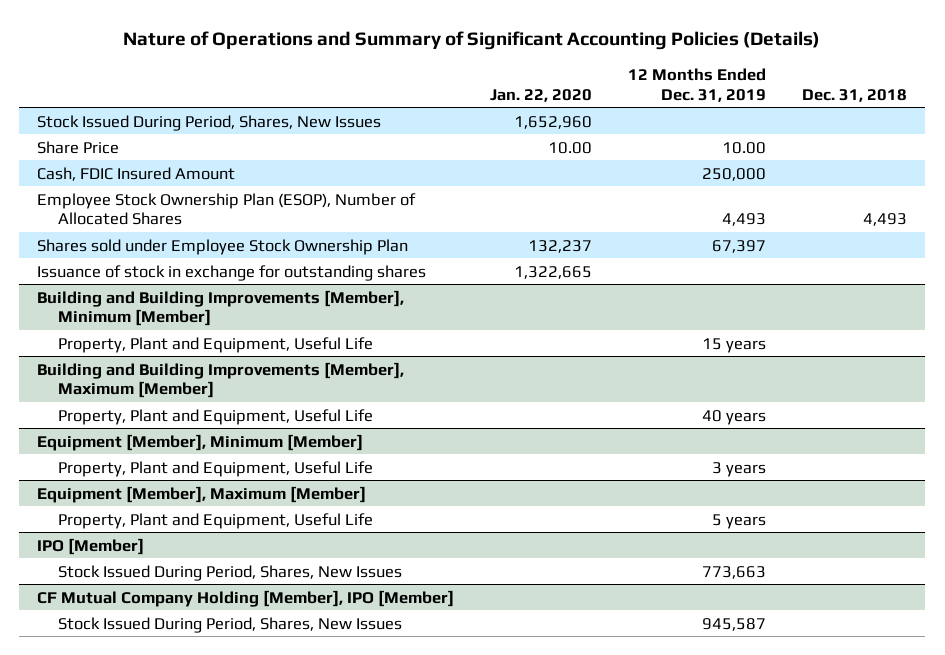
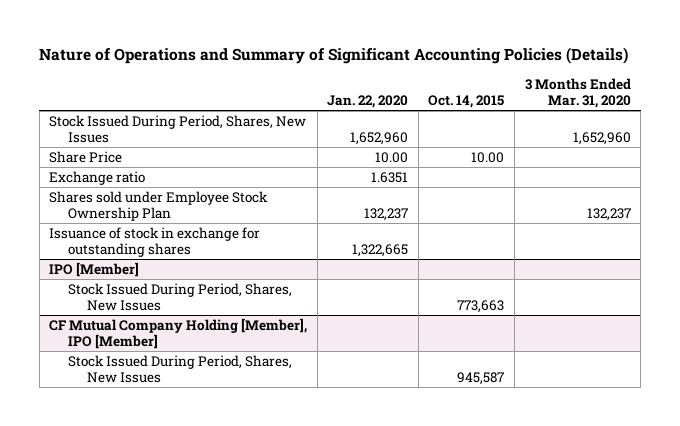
[628,68,767,102] 12 Months Ended Dec. 31, 2019 -> none
[802,88,908,102] Dec. 31, 2018 -> none
none -> [428,95,505,109] Oct. 14, 2015
none -> [524,77,631,109] 3 Months Ended Mar. 31, 2020
[37,166,236,181] Cash, FDIC Insured Amount -> none
[37,192,417,225] Employee Stock Ownership Plan (ESOP), Number of Allocated Shares -> none
none -> [49,170,146,185] Exchange ratio
[37,289,405,326] Building and Building Improvements [Member], Minimum [Member] -> none
[58,336,374,353] Property, Plant and Equipment, Useful Life -> none
[37,361,405,398] Building and Building Improvements [Member], Maximum [Member] -> none
[58,408,374,425] Property, Plant and Equipment, Useful Life -> none
[37,433,364,451] Equipment [Member], Minimum [Member] -> none
[58,460,374,477] Property, Plant and Equipment, Useful Life -> none
[37,485,367,503] Equipment [Member], Maximum [Member] -> none
[58,512,374,529] Property, Plant and Equipment, Useful Life -> none

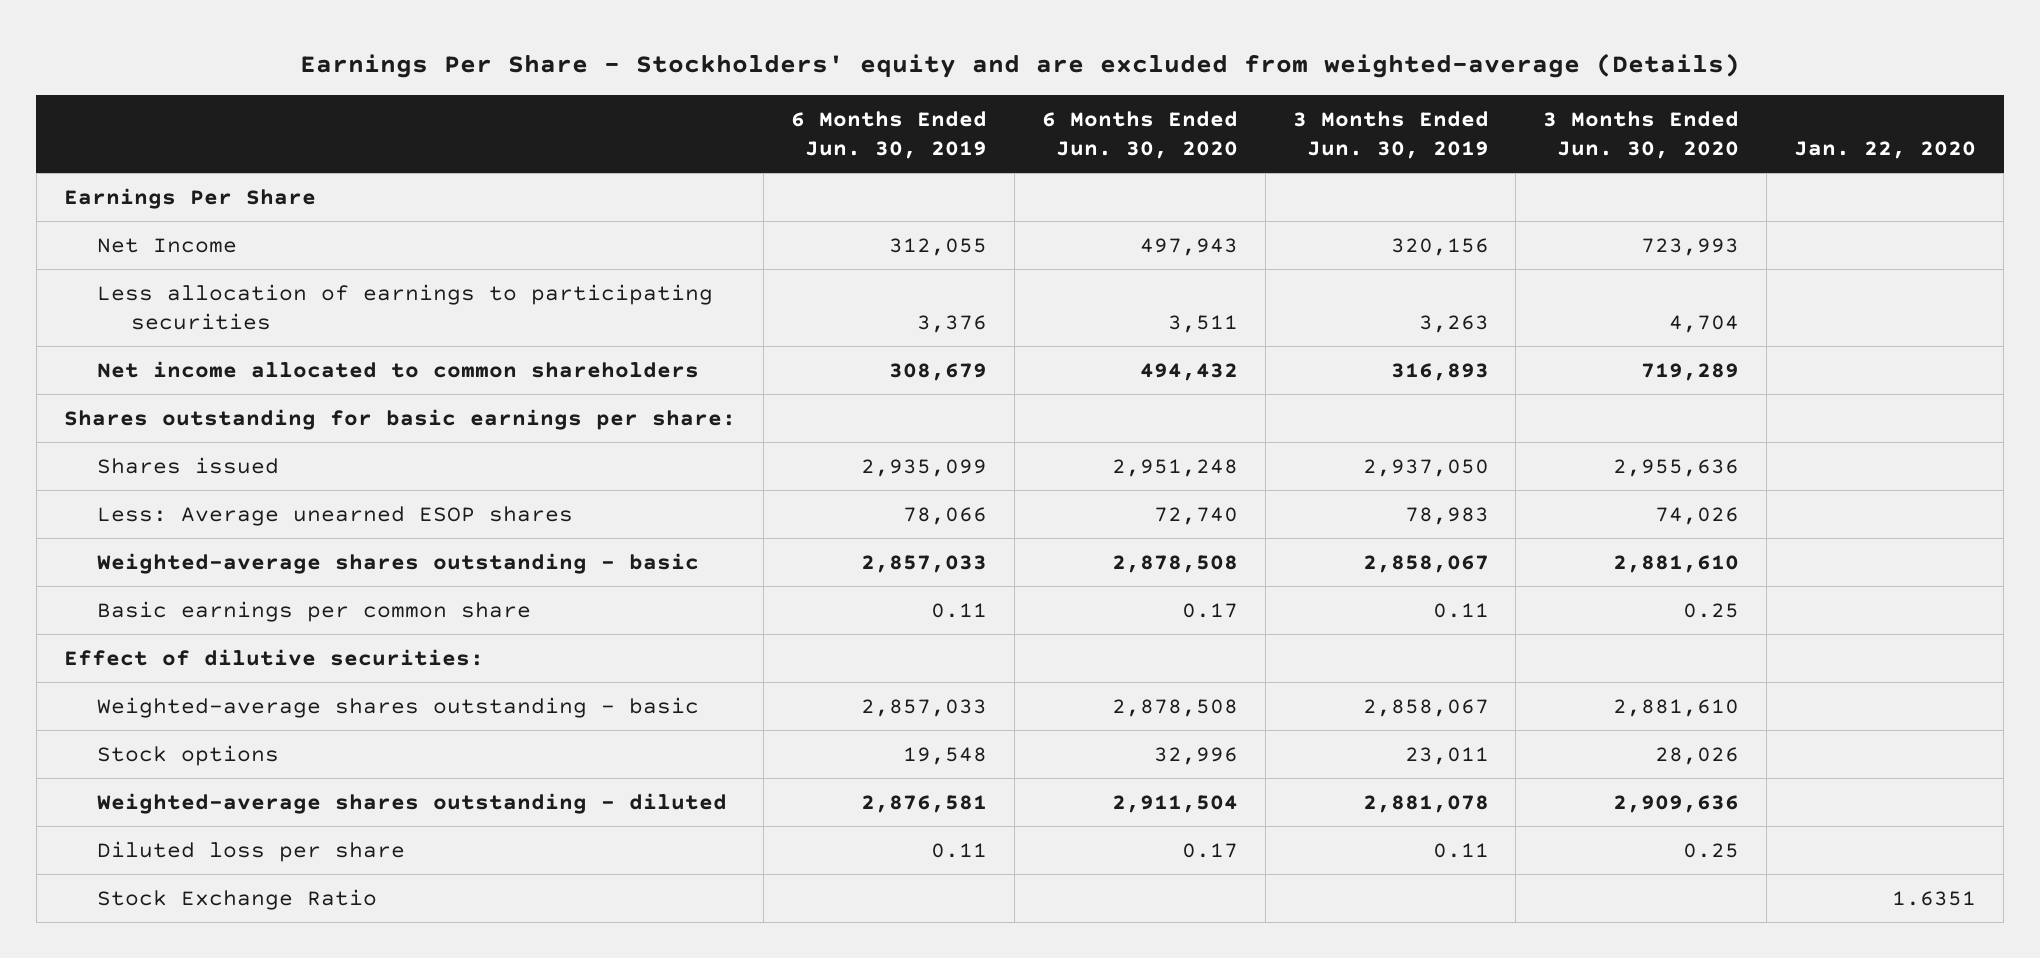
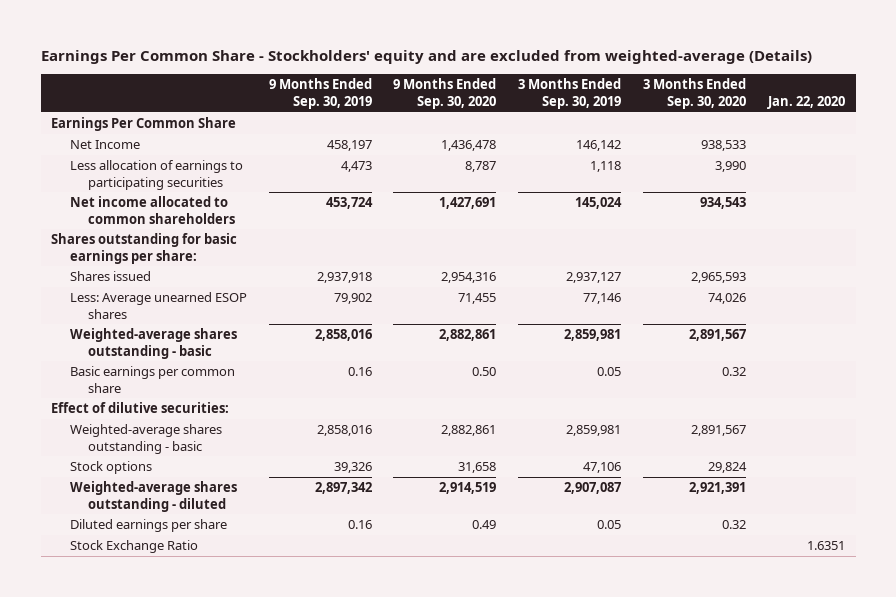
[300,53,1741,79] Earnings Per Share - Stockholders' equity and are excluded from weighted-average (Details) -> [40,49,812,64] Earnings Per Common Share - Stockholders' equity and are excluded from weighted-average (Details)
[790,111,987,160] 6 Months Ended Jun. 30, 2019 -> none
[1041,111,1238,160] 6 Months Ended Jun. 30, 2020 -> none
[1292,111,1489,160] 3 Months Ended Jun. 30, 2019 -> none
[1543,111,1740,160] 3 Months Ended Jun. 30, 2020 -> none
none -> [268,78,372,109] 9 Months Ended Sep. 30, 2019
none -> [393,78,497,109] 9 Months Ended Sep. 30, 2020
none -> [518,78,622,109] 3 Months Ended Sep. 30, 2019
none -> [643,78,747,109] 3 Months Ended Sep. 30, 2020
[63,187,316,209] Earnings Per Share -> [51,117,237,132] Earnings Per Common Share
[97,840,406,862] Diluted loss per share -> [69,519,227,533] Diluted earnings per share

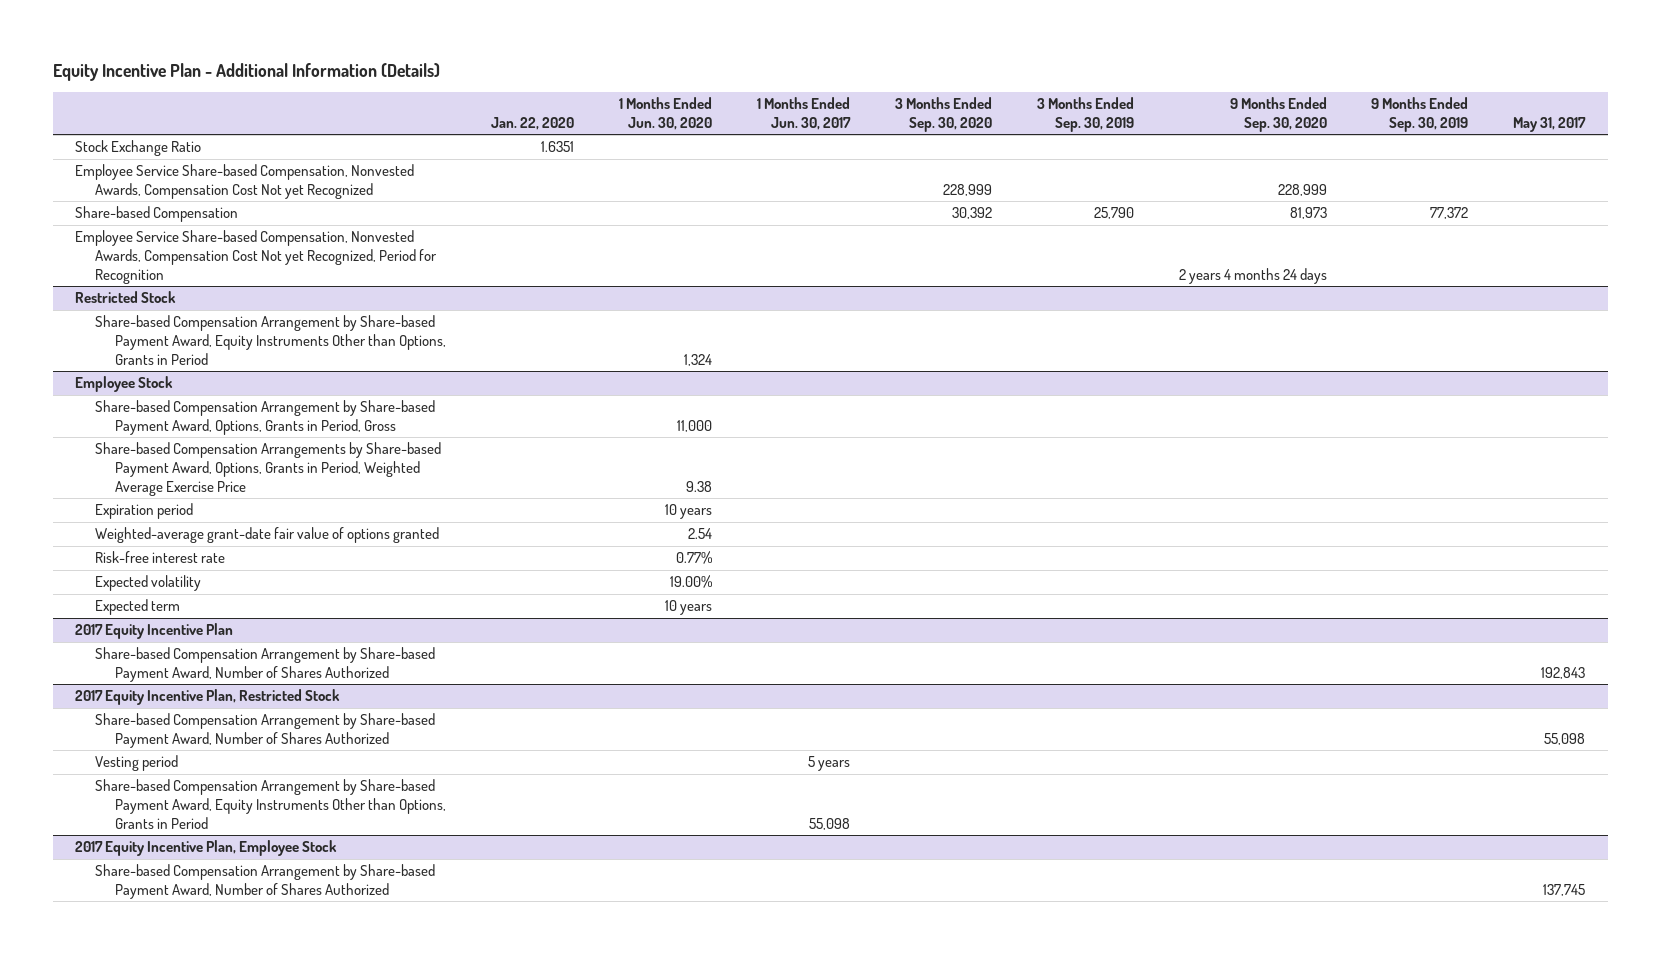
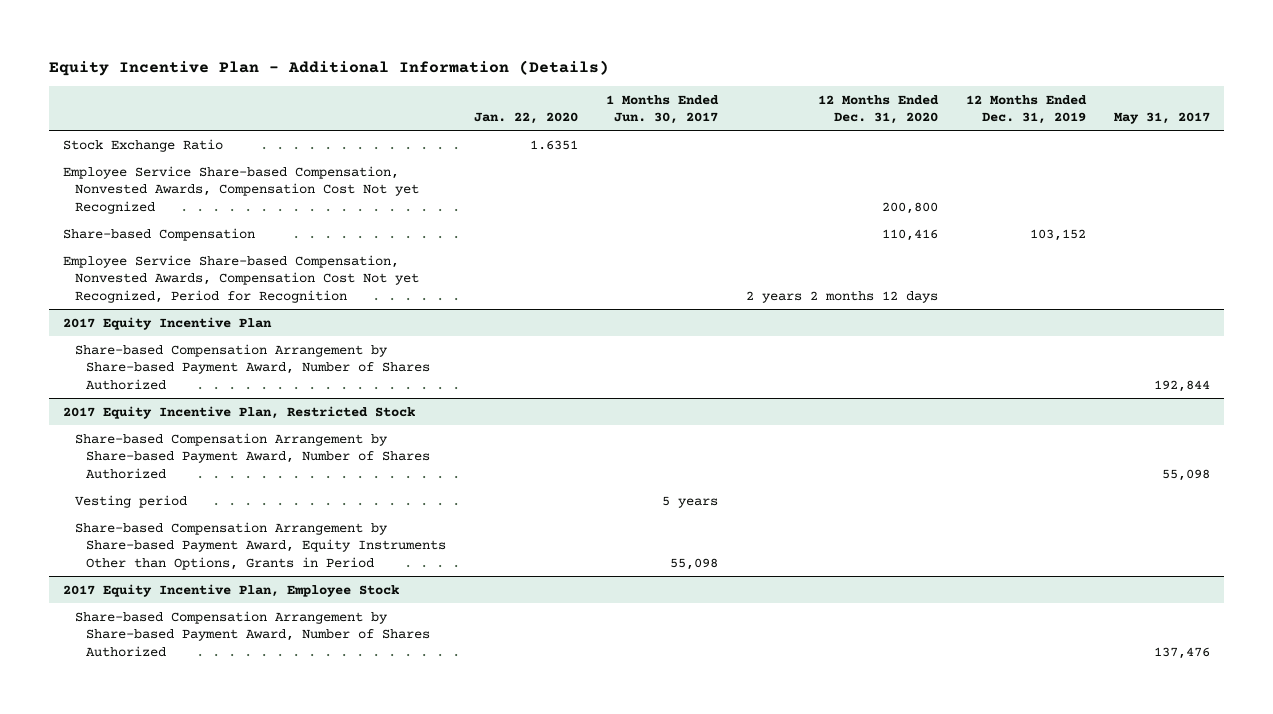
[619,97,713,130] 1 Months Ended Jun. 30, 2020 -> none
[894,97,992,132] 3 Months Ended Sep. 30, 2020 -> none
[1036,97,1134,132] 3 Months Ended Sep. 30, 2019 -> none
[1229,97,1327,132] 9 Months Ended Sep. 30, 2020 -> none
[1371,97,1469,132] 9 Months Ended Sep. 30, 2019 -> none
none -> [817,94,939,125] 12 Months Ended Dec. 31, 2020
none -> [965,94,1087,125] 12 Months Ended Dec. 31, 2019
[75,291,177,304] Restricted Stock -> none
[95,315,447,365] Share-based Compensation Arrangement by Share-based Payment Award, Equity Instruments Other than Options, Grants in Period -> none
[75,376,174,393] Employee Stock -> none
[95,400,436,436] Share-based Compensation Arrangement by Share-based Payment Award, Options, Grants in Period, Gross -> none
[95,442,442,496] Share-based Compensation Arrangements by Share-based Payment Award, Options, Grants in Period, Weighted Average Exercise Price -> none
[95,503,194,520] Expiration period -> none
[95,527,440,544] Weighted-average grant-date fair value of options granted -> none
[95,551,226,564] Risk-free interest rate -> none
[95,575,202,592] Expected volatility -> none
[95,599,181,616] Expected term -> none
[1541,667,1586,680] 192,843 -> [1153,379,1210,392] 192,844
[1543,884,1586,897] 137,745 -> [1153,646,1210,659] 137,476

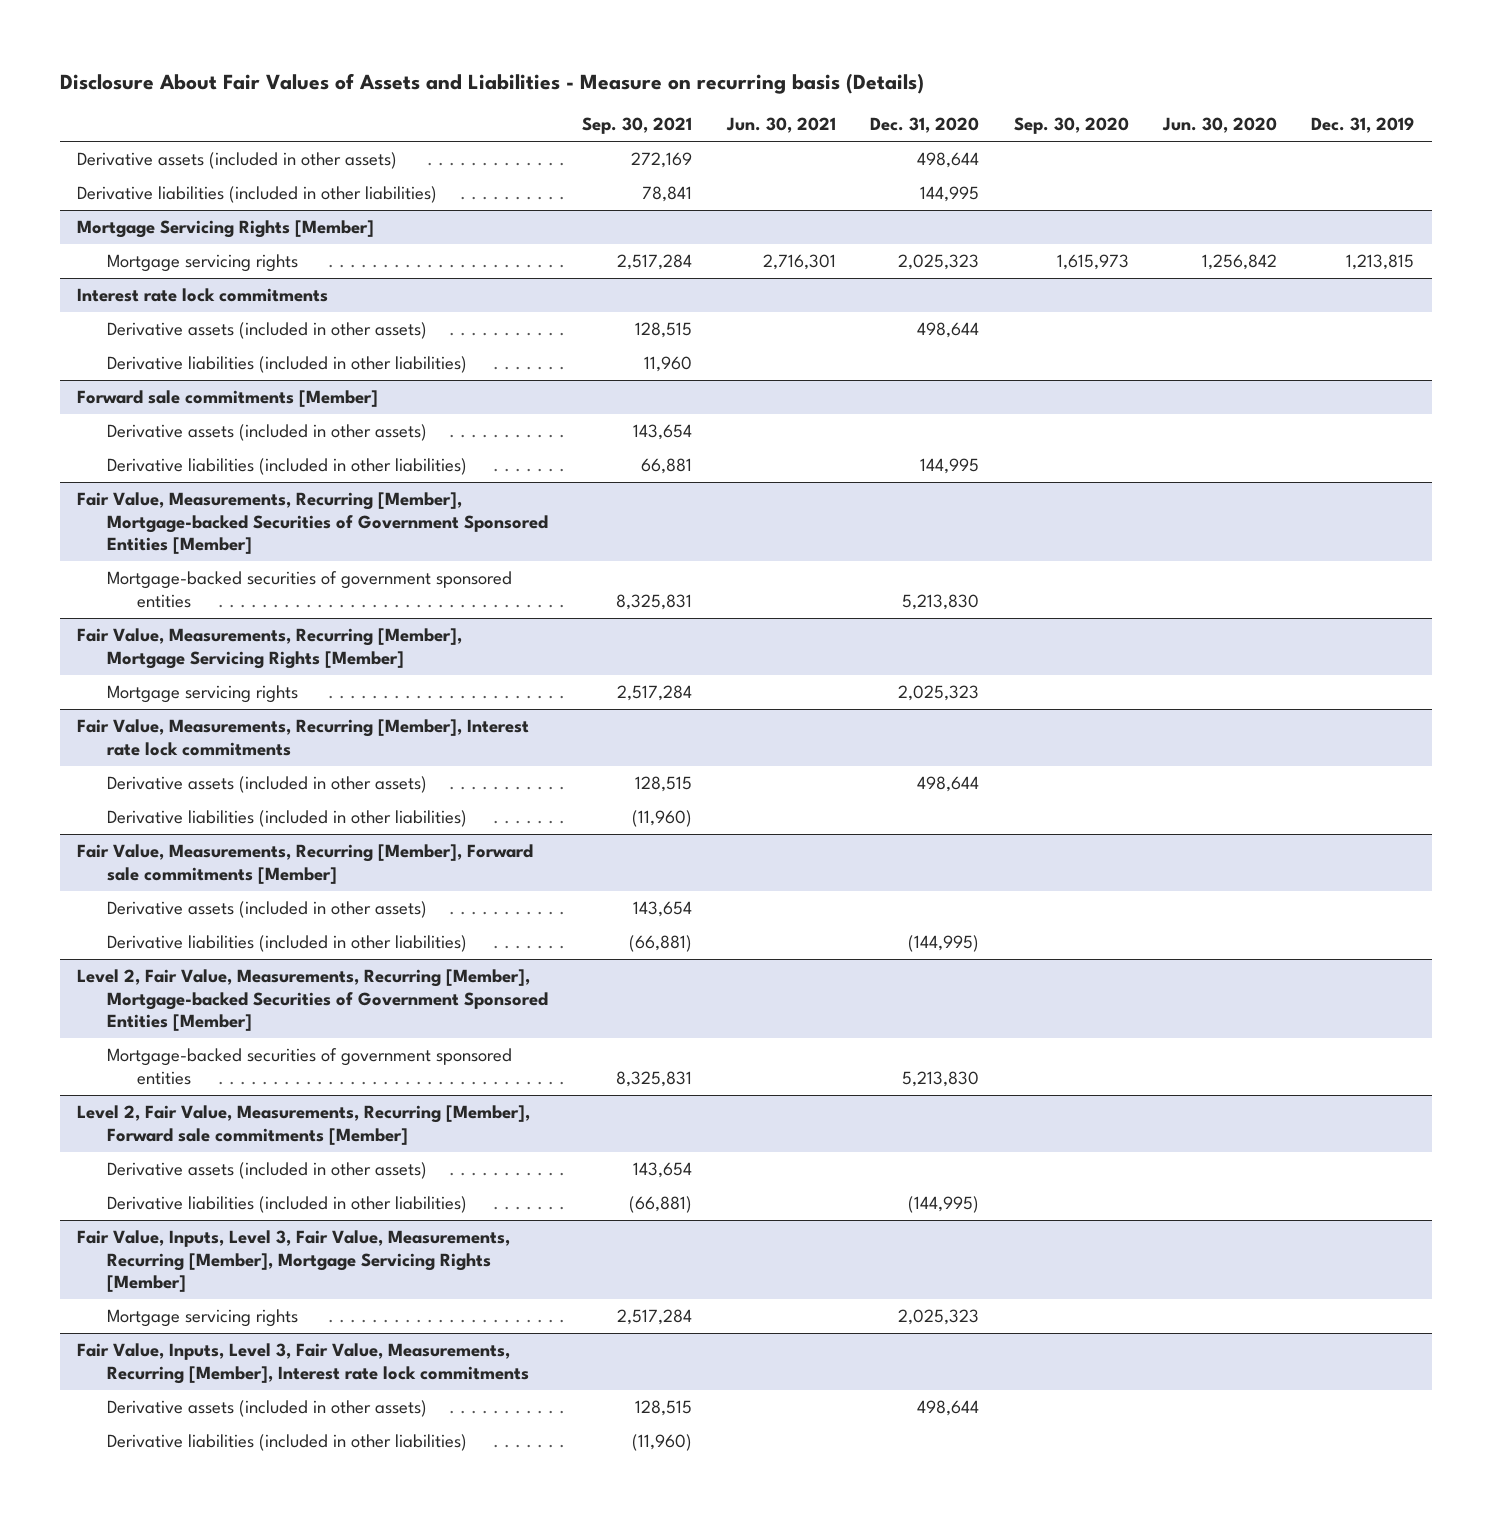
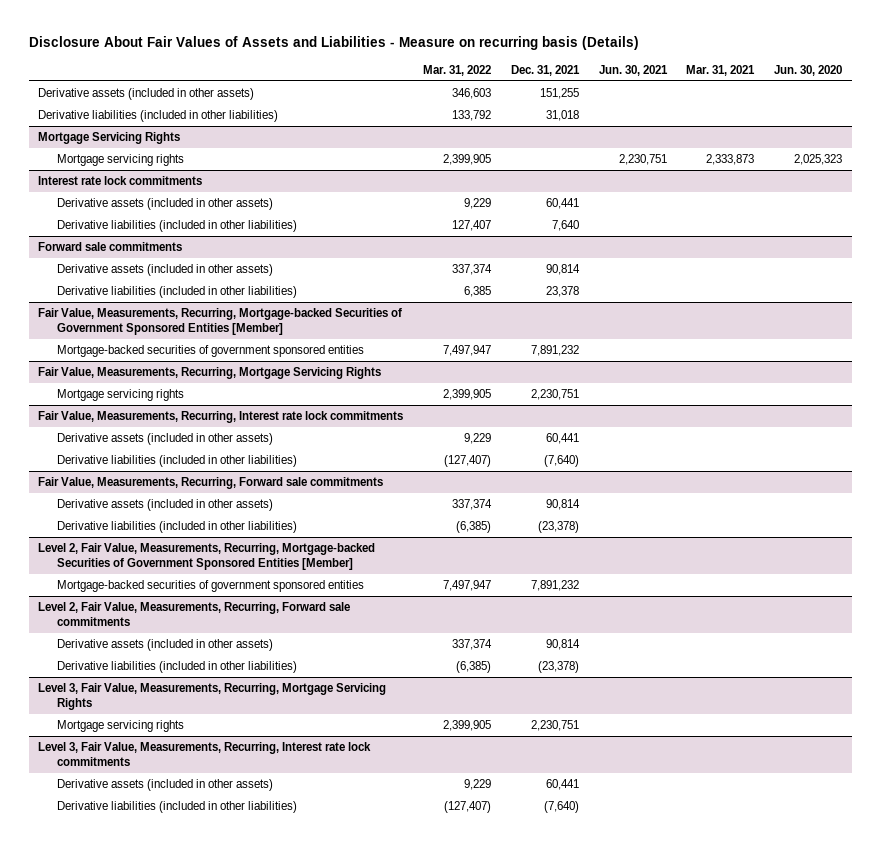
[582,117,693,135] Sep. 30, 2021 -> none
[870,117,980,134] Dec. 31, 2020 -> none
[1013,117,1129,135] Sep. 30, 2020 -> none
[1311,117,1415,134] Dec. 31, 2019 -> none
none -> [423,64,492,76] Mar. 31, 2022
none -> [510,64,580,76] Dec. 31, 2021
none -> [686,64,756,76] Mar. 31, 2021
[76,220,374,239] Mortgage Servicing Rights [Member] -> [38,132,181,145] Mortgage Servicing Rights
[762,254,836,271] 2,716,301 -> [618,154,667,166] 2,230,751
[1201,254,1277,271] 1,256,842 -> [794,154,843,166] 2,025,323
[76,390,378,408] Forward sale commitments [Member] -> [38,242,183,252] Forward sale commitments
[76,492,548,555] Fair Value, Measurements, Recurring [Member], Mortgage-backed Securities of Government Sponsored Entities [Member] -> [38,308,403,335] Fair Value, Measurements, Recurring, Mortgage-backed Securities of Government Sponsored Entities [Member]
[76,628,462,669] Fair Value, Measurements, Recurring [Member], Mortgage Servicing Rights [Member] -> [38,367,382,380] Fair Value, Measurements, Recurring, Mortgage Servicing Rights
[76,719,529,756] Fair Value, Measurements, Recurring [Member], Interest rate lock commitments -> [38,411,404,424] Fair Value, Measurements, Recurring, Interest rate lock commitments
[76,844,533,884] Fair Value, Measurements, Recurring [Member], Forward sale commitments [Member] -> [38,477,384,490] Fair Value, Measurements, Recurring, Forward sale commitments
[76,969,548,1032] Level 2, Fair Value, Measurements, Recurring [Member], Mortgage-backed Securities of Government Sponsored Entities [Member] -> [38,543,376,570] Level 2, Fair Value, Measurements, Recurring, Mortgage-backed Securities of Government Sponsored Entities [Member]
[76,1105,530,1145] Level 2, Fair Value, Measurements, Recurring [Member], Forward sale commitments [Member] -> [38,602,351,626] Level 2, Fair Value, Measurements, Recurring, Forward sale commitments
[76,1230,510,1293] Fair Value, Inputs, Level 3, Fair Value, Measurements, Recurring [Member], Mortgage Servicing Rights [Member] -> [38,683,387,710] Level 3, Fair Value, Measurements, Recurring, Mortgage Servicing Rights
[76,1343,529,1384] Fair Value, Inputs, Level 3, Fair Value, Measurements, Recurring [Member], Interest rate lock commitments -> [38,742,372,766] Level 3, Fair Value, Measurements, Recurring, Interest rate lock commitments

